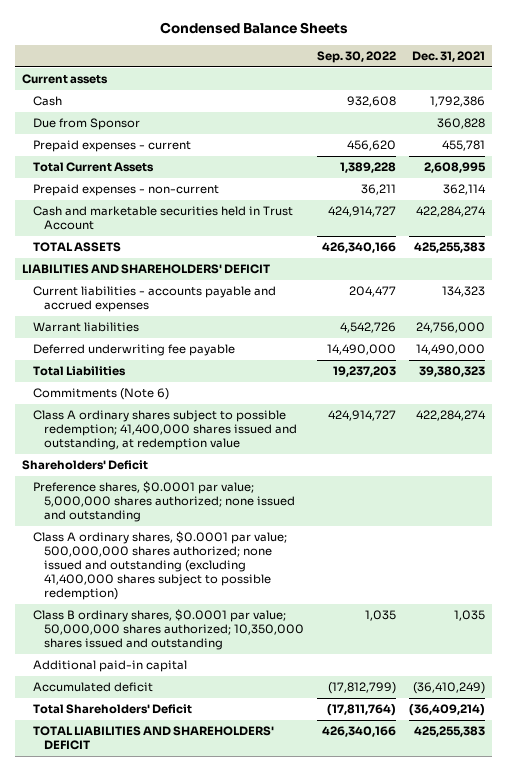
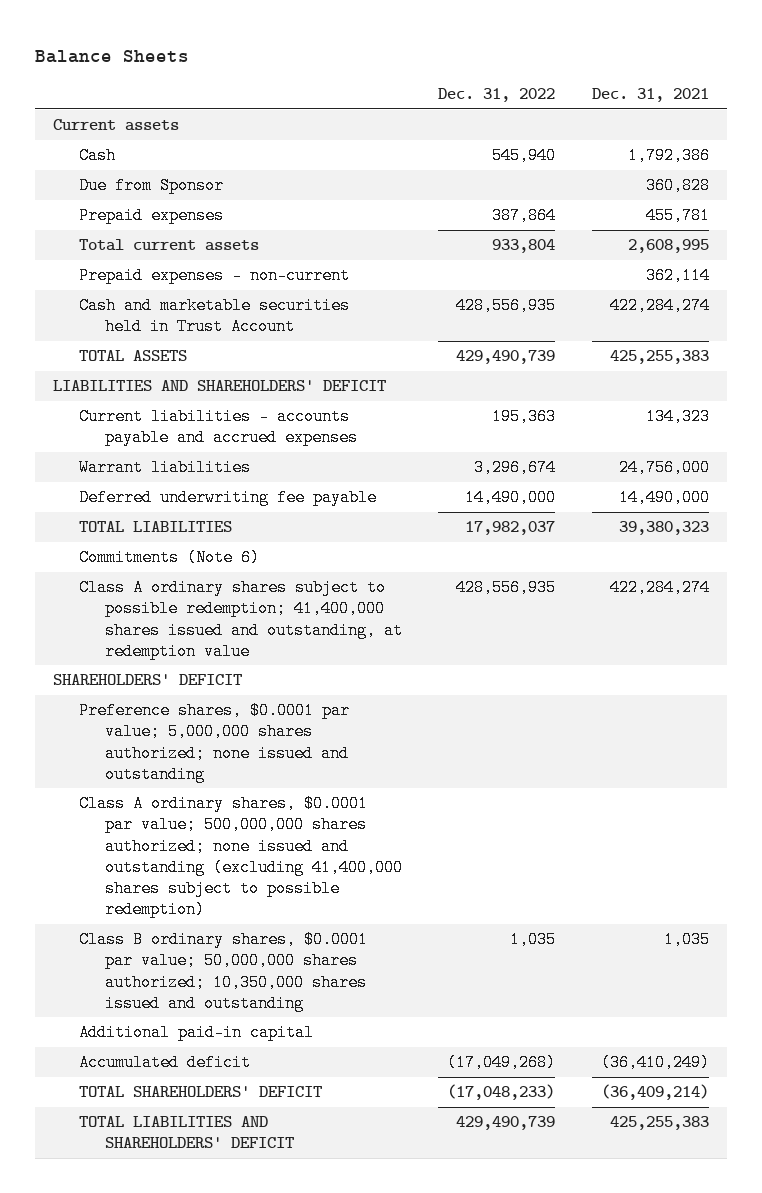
[159,22,348,35] Condensed Balance Sheets -> [34,49,189,63] Balance Sheets
[317,51,397,64] Sep. 30, 2022 -> none
none -> [438,88,556,103] Dec. 31, 2022
[32,140,191,153] Prepaid expenses - current -> [79,207,225,225] Prepaid expenses
[32,162,154,173] Total Current Assets -> [79,239,260,252] Total current assets
[32,366,126,377] Total Liabilities -> [79,521,233,533] TOTAL LIABILITIES
[22,460,149,471] Shareholders' Deficit -> [53,674,243,686] SHAREHOLDERS' DEFICIT
[32,704,192,715] Total Shareholders' Deficit -> [79,1086,323,1098] TOTAL SHAREHOLDERS' DEFICIT

